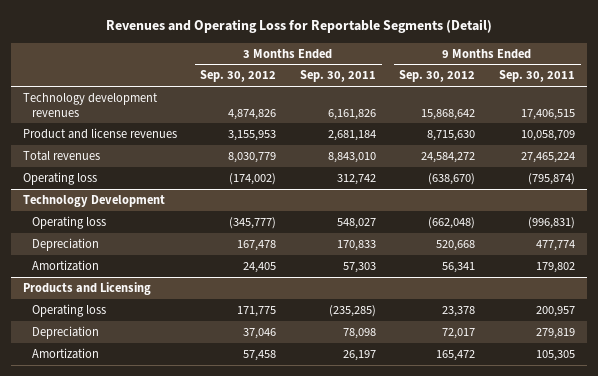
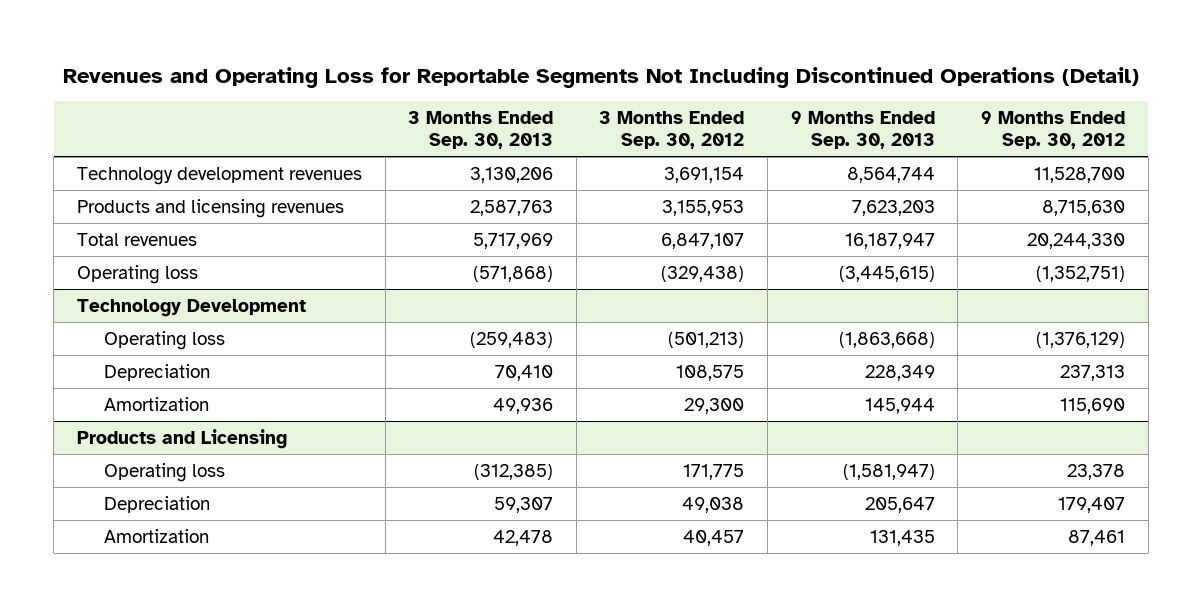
[105,19,492,34] Revenues and Operating Loss for Reportable Segments (Detail) -> [62,66,1139,88] Revenues and Operating Loss for Reportable Segments Not Including Discontinued Operations (Detail)
[299,70,376,83] Sep. 30, 2011 -> none
[498,70,575,83] Sep. 30, 2011 -> none
none -> [408,110,554,150] 3 Months Ended Sep. 30, 2013
none -> [790,110,935,150] 9 Months Ended Sep. 30, 2013
[228,108,277,120] 4,874,826 -> [664,166,745,183] 3,691,154
[421,108,476,120] 15,868,642 -> [1033,166,1125,183] 11,528,700
[22,127,177,139] Product and license revenues -> [76,198,344,218] Products and licensing revenues
[228,151,277,163] 8,030,779 -> [661,232,745,249] 6,847,107
[421,151,476,163] 24,584,272 -> [1026,232,1125,249] 20,244,330
[229,172,277,185] (174,002) -> [661,265,745,282] (329,438)
[428,172,476,185] (638,670) -> [1035,265,1125,282] (1,352,751)
[229,216,277,229] (345,777) -> [668,331,745,348] (501,213)
[428,216,476,229] (662,048) -> [1035,331,1125,348] (1,376,129)
[237,239,277,251] 167,478 -> [676,364,745,381] 108,575
[436,239,476,251] 520,668 -> [1059,364,1125,381] 237,313
[243,261,277,273] 24,405 -> [684,397,745,414] 29,300
[442,261,476,273] 56,341 -> [1059,397,1125,414] 115,690
[243,327,277,339] 37,046 -> [682,496,745,513] 49,038
[442,327,476,339] 72,017 -> [1057,496,1125,513] 179,407
[243,349,277,361] 57,458 -> [683,529,745,546] 40,457
[436,349,476,361] 165,472 -> [1067,529,1125,546] 87,461

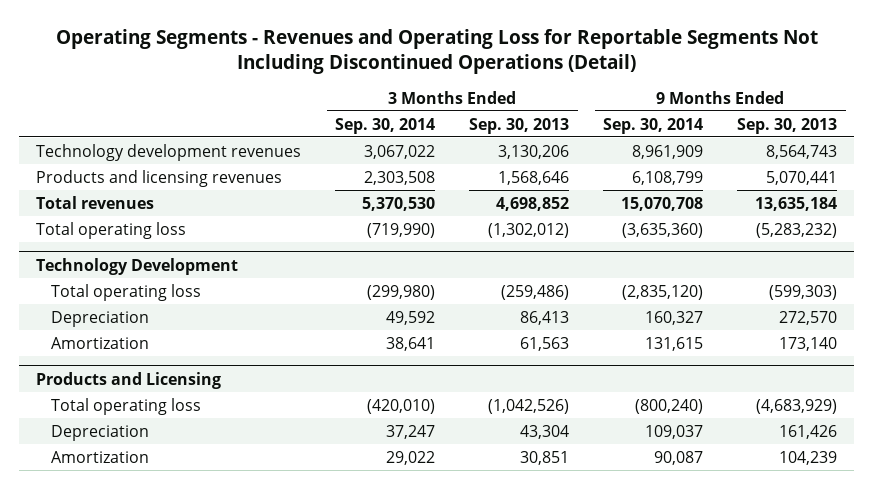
[62,66,1139,88] Revenues and Operating Loss for Reportable Segments Not Including Discontinued Operations (Detail) -> [55,29,818,74] Operating Segments - Revenues and Operating Loss for Reportable Segments Not Including Discontinued Operations (Detail)
[599,110,745,150] 3 Months Ended Sep. 30, 2012 -> none
[980,110,1125,150] 9 Months Ended Sep. 30, 2012 -> none
none -> [335,117,436,134] Sep. 30, 2014
none -> [603,117,704,134] Sep. 30, 2014
[846,166,935,183] 8,564,744 -> [766,144,838,159] 8,564,743
[470,199,554,216] 2,587,763 -> [498,170,570,185] 1,568,646
[851,199,935,216] 7,623,203 -> [766,170,838,185] 5,070,441
[473,232,554,249] 5,717,969 -> [496,196,570,211] 4,698,852
[844,232,935,249] 16,187,947 -> [755,196,838,211] 13,635,184
[76,264,198,284] Operating loss -> [36,221,187,239] Total operating loss
[473,265,554,282] (571,868) -> [488,222,570,238] (1,302,012)
[838,265,935,282] (3,445,615) -> [756,222,838,238] (5,283,232)
[103,330,225,350] Operating loss -> [50,283,201,301] Total operating loss
[470,331,554,348] (259,483) -> [501,284,570,300] (259,486)
[838,331,935,348] (1,863,668) -> [769,284,838,300] (599,303)
[495,364,554,381] 70,410 -> [520,310,570,325] 86,413
[864,364,935,381] 228,349 -> [779,310,838,325] 272,570
[493,397,554,414] 49,936 -> [520,336,570,351] 61,563
[864,397,935,414] 145,944 -> [779,336,838,351] 173,140
[103,462,225,482] Operating loss -> [50,397,201,415] Total operating loss
[474,463,554,480] (312,385) -> [488,398,570,414] (1,042,526)
[842,463,935,480] (1,581,947) -> [756,398,838,414] (4,683,929)
[494,496,554,513] 59,307 -> [520,424,570,439] 43,304
[864,496,935,513] 205,647 -> [779,424,838,439] 161,426
[493,529,554,546] 42,478 -> [520,450,570,465] 30,851
[869,529,935,546] 131,435 -> [779,450,838,465] 104,239

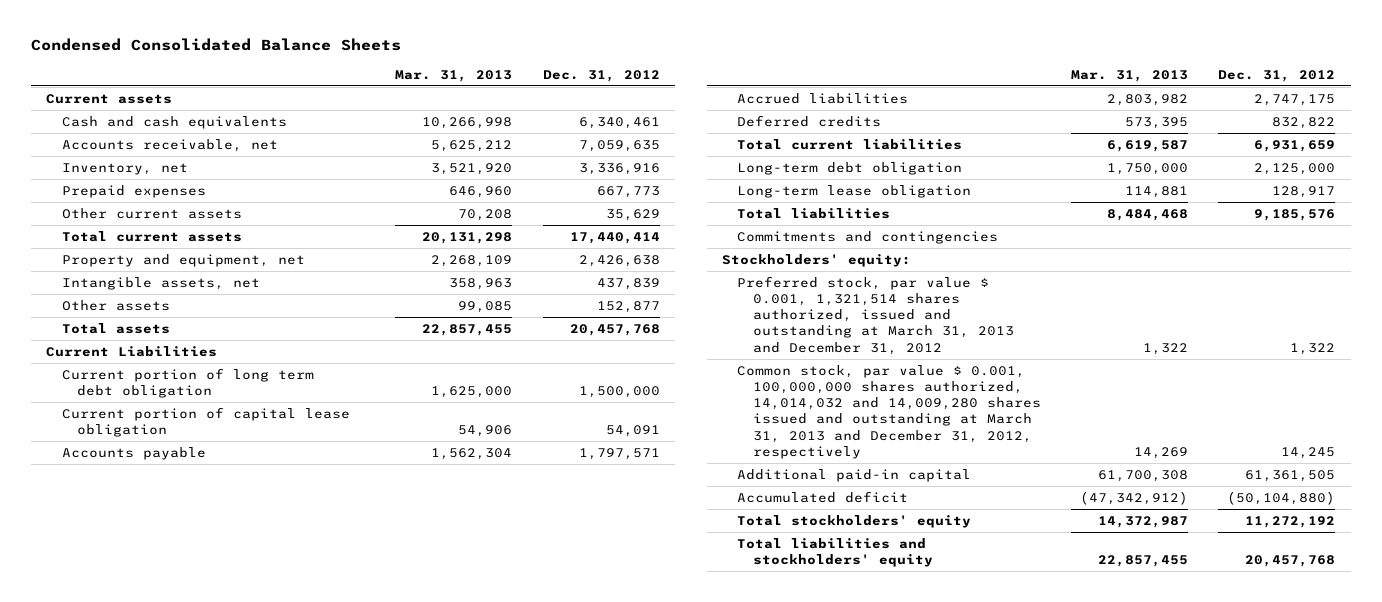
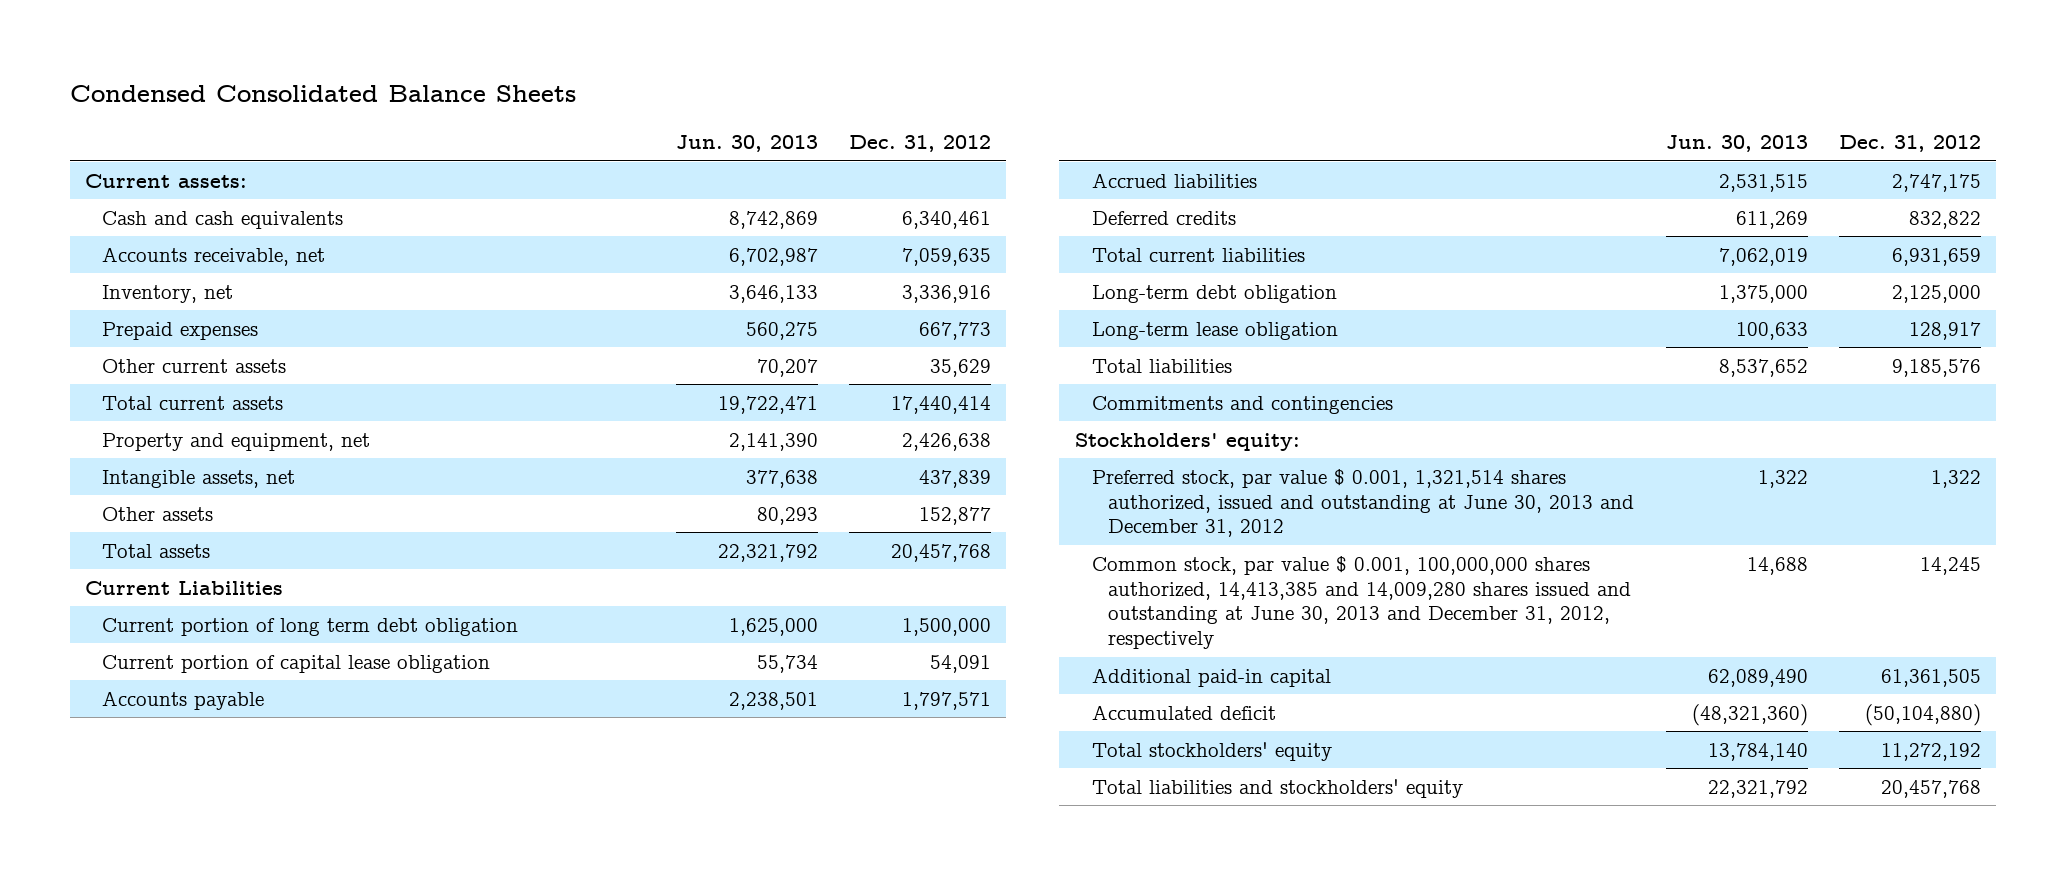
[395,69,513,82] Mar. 31, 2013 -> none
none -> [675,135,818,153] Jun. 30, 2013
[46,93,173,104] Current assets -> [85,173,248,188] Current assets:
[737,275,1014,355] Preferred stock, par value $ 0.001, 1,321,514 shares authorized, issued and outstanding at March 31, 2013 and December 31, 2012 -> [1091,468,1635,538] Preferred stock, par value $ 0.001, 1,321,514 shares authorized, issued and outstanding at June 30, 2013 and December 31, 2012
[737,364,1041,460] Common stock, par value $ 0.001, 100,000,000 shares authorized, 14,014,032 and 14,009,280 shares issued and outstanding at March 31, 2013 and December 31, 2012, respectively -> [1091,555,1632,650] Common stock, par value $ 0.001, 100,000,000 shares authorized, 14,413,385 and 14,009,280 shares issued and outstanding at June 30, 2013 and December 31, 2012, respectively

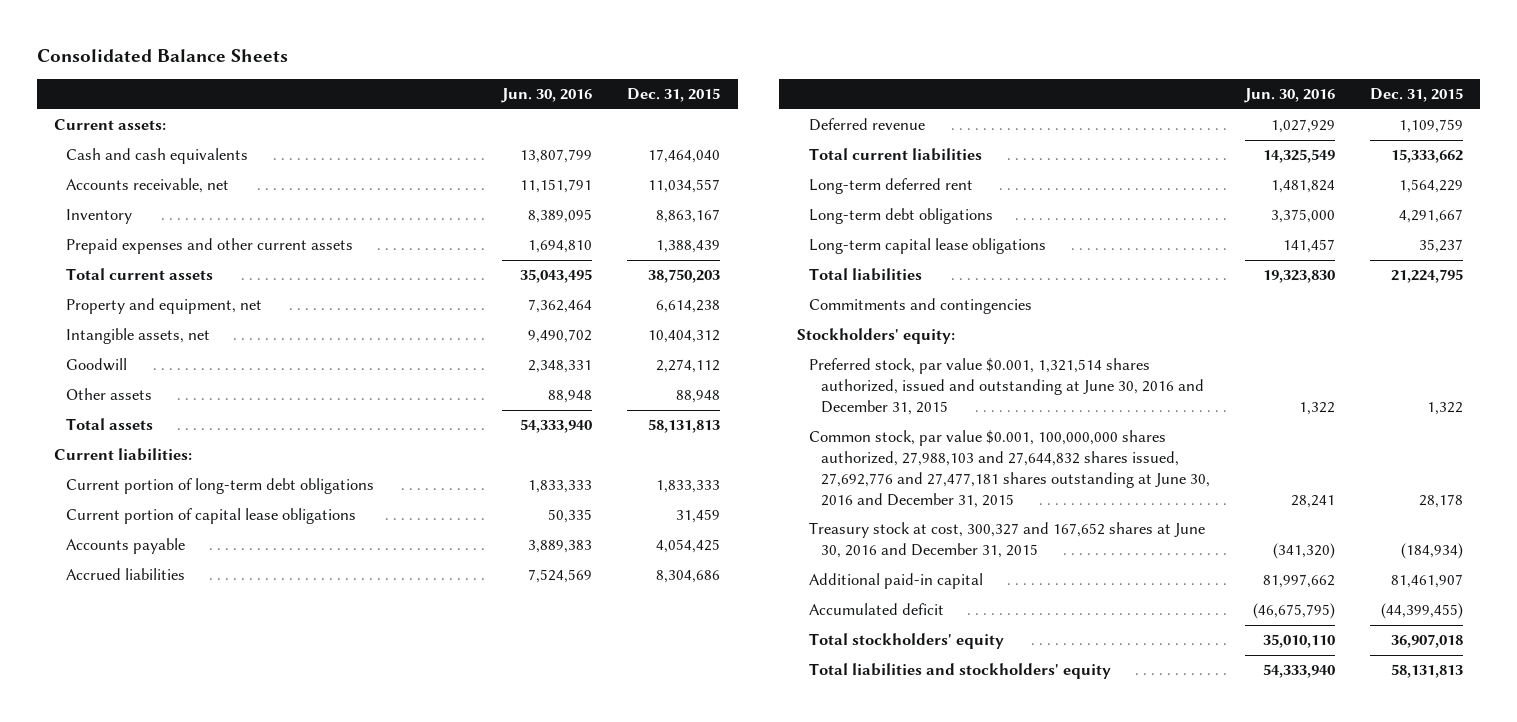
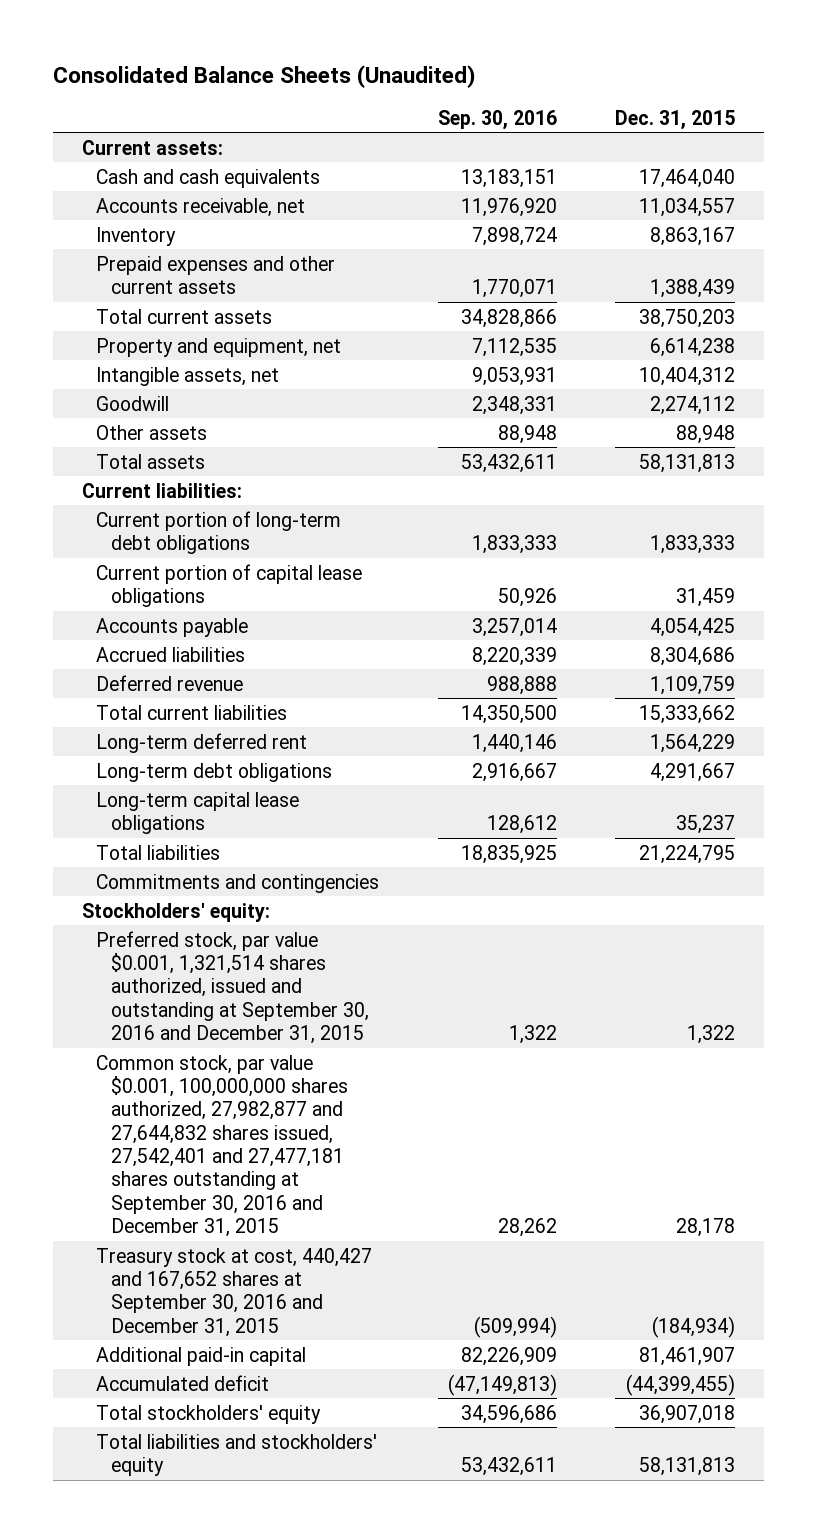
[36,49,288,63] Consolidated Balance Sheets -> [52,65,475,89] Consolidated Balance Sheets (Unaudited)
[501,88,593,104] Jun. 30, 2016 -> none
none -> [437,109,557,130] Sep. 30, 2016
[808,358,1204,416] Preferred stock, par value $0.001, 1,321,514 shares authorized, issued and outstanding at June 30, 2016 and December 31, 2015 -> [96,930,370,1044] Preferred stock, par value $0.001, 1,321,514 shares authorized, issued and outstanding at September 30, 2016 and December 31, 2015
[808,430,1210,508] Common stock, par value $0.001, 100,000,000 shares authorized, 27,988,103 and 27,644,832 shares issued, 27,692,776 and 27,477,181 shares outstanding at June 30, 2016 and December 31, 2015 -> [96,1054,349,1237] Common stock, par value $0.001, 100,000,000 shares authorized, 27,982,877 and 27,644,832 shares issued, 27,542,401 and 27,477,181 shares outstanding at September 30, 2016 and December 31, 2015
[808,522,1205,559] Treasury stock at cost, 300,327 and 167,652 shares at June 30, 2016 and December 31, 2015 -> [96,1247,373,1337] Treasury stock at cost, 440,427 and 167,652 shares at September 30, 2016 and December 31, 2015

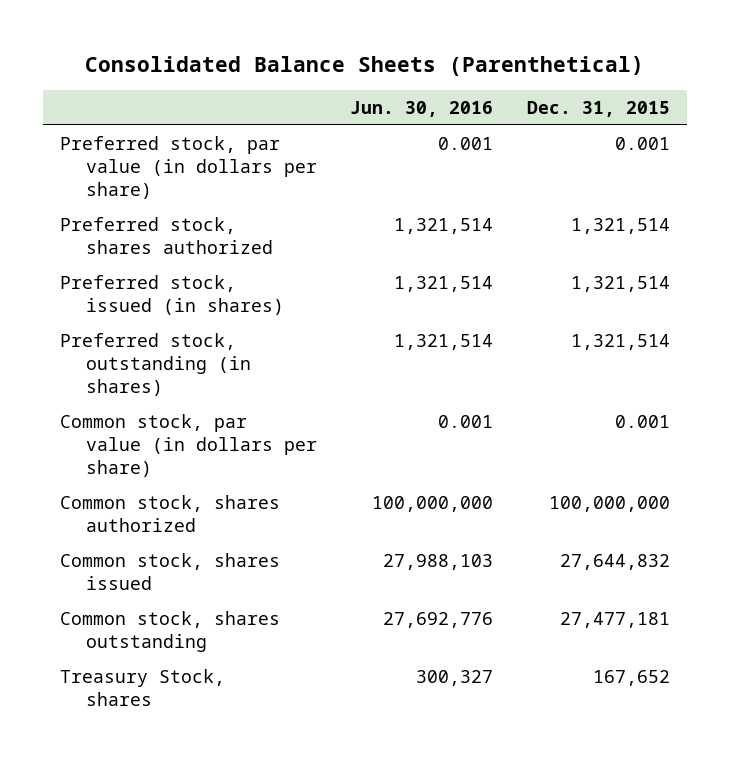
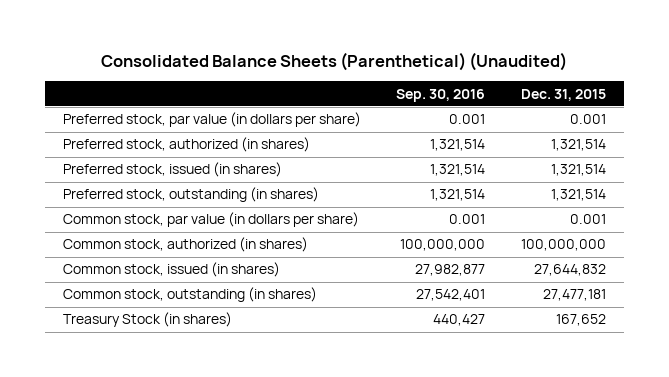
[85,55,645,76] Consolidated Balance Sheets (Parenthetical) -> [101,52,568,72] Consolidated Balance Sheets (Parenthetical) (Unaudited)
[350,100,494,117] Jun. 30, 2016 -> none
none -> [396,88,486,102] Sep. 30, 2016
[60,217,273,254] Preferred stock, shares authorized -> [62,137,310,153] Preferred stock, authorized (in shares)
[60,495,281,532] Common stock, shares authorized -> [62,237,308,253] Common stock, authorized (in shares)
[60,553,281,590] Common stock, shares issued -> [62,262,280,278] Common stock, issued (in shares)
[60,611,281,652] Common stock, shares outstanding -> [62,287,317,303] Common stock, outstanding (in shares)
[60,669,226,706] Treasury Stock, shares -> [62,312,232,328] Treasury Stock (in shares)

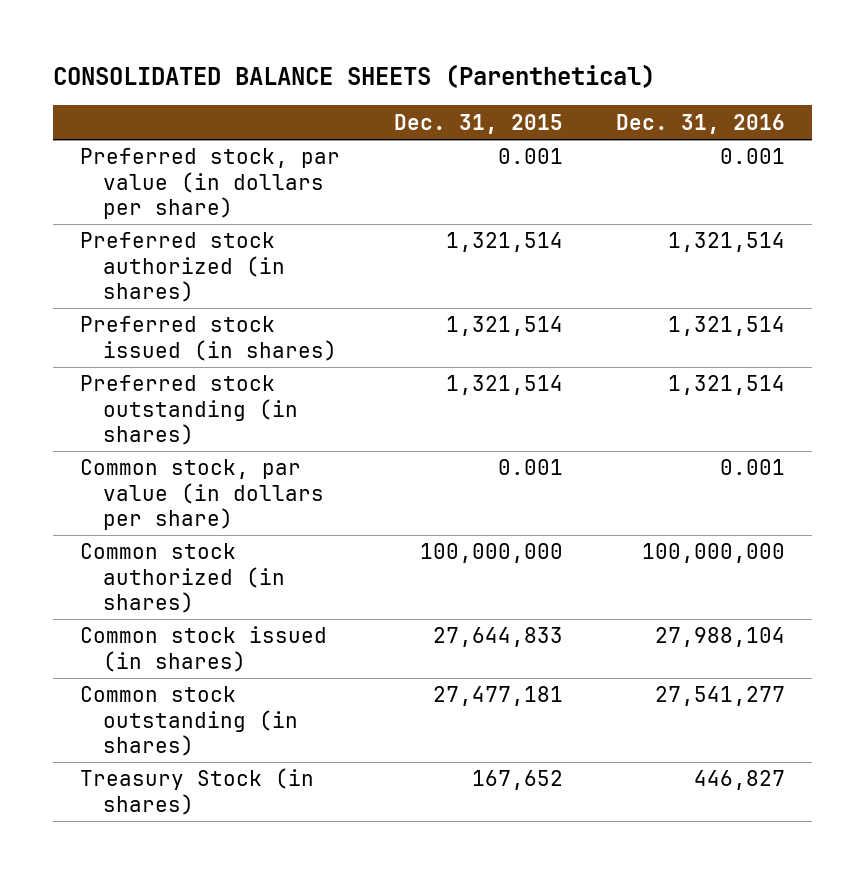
[101,52,568,72] Consolidated Balance Sheets (Parenthetical) (Unaudited) -> [53,64,656,89] CONSOLIDATED BALANCE SHEETS (Parenthetical)
[396,88,486,102] Sep. 30, 2016 -> none
none -> [616,113,786,134] Dec. 31, 2016
[62,137,310,153] Preferred stock, authorized (in shares) -> [80,232,285,302] Preferred stock authorized (in shares)
[62,162,282,178] Preferred stock, issued (in shares) -> [80,316,337,361] Preferred stock issued (in shares)
[62,187,319,203] Preferred stock, outstanding (in shares) -> [80,375,298,445] Preferred stock outstanding (in shares)
[62,237,308,253] Common stock, authorized (in shares) -> [80,543,285,613] Common stock authorized (in shares)
[62,262,280,278] Common stock, issued (in shares) -> [80,626,328,672] Common stock issued (in shares)
[533,264,606,277] 27,644,832 -> [432,627,563,648] 27,644,833
[62,287,317,303] Common stock, outstanding (in shares) -> [80,686,298,756] Common stock outstanding (in shares)

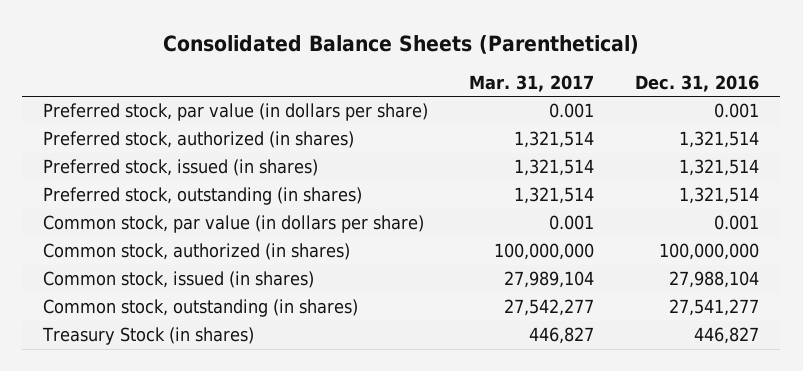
[53,64,656,89] CONSOLIDATED BALANCE SHEETS (Parenthetical) -> [163,34,640,54] Consolidated Balance Sheets (Parenthetical)
[393,113,563,134] Dec. 31, 2015 -> none
none -> [469,74,595,92] Mar. 31, 2017
[80,232,285,302] Preferred stock authorized (in shares) -> [43,131,355,149] Preferred stock, authorized (in shares)
[80,316,337,361] Preferred stock issued (in shares) -> [43,159,319,177] Preferred stock, issued (in shares)
[80,375,298,445] Preferred stock outstanding (in shares) -> [43,187,363,206] Preferred stock, outstanding (in shares)
[80,543,285,613] Common stock authorized (in shares) -> [43,243,351,261] Common stock, authorized (in shares)
[80,626,328,672] Common stock issued (in shares) -> [43,271,315,289] Common stock, issued (in shares)
[80,686,298,756] Common stock outstanding (in shares) -> [43,299,359,318] Common stock, outstanding (in shares)

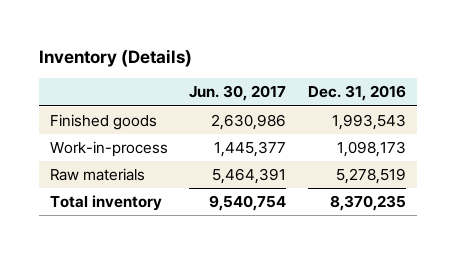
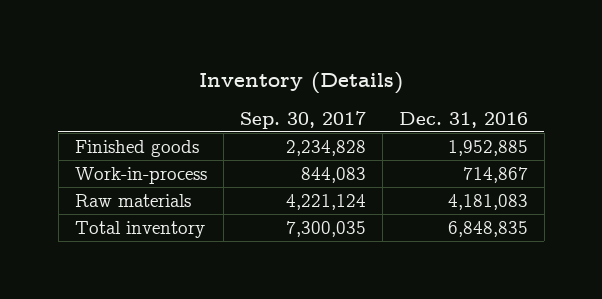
[189,85,287,102] Jun. 30, 2017 -> none
none -> [239,111,366,130] Sep. 30, 2017
[331,114,406,131] 1,993,543 -> [447,139,528,156] 1,952,885
[336,141,406,158] 1,098,173 -> [462,166,528,183] 714,867
[335,168,406,185] 5,278,519 -> [447,193,528,210] 4,181,083
[329,195,406,212] 8,370,235 -> [447,220,528,237] 6,848,835

